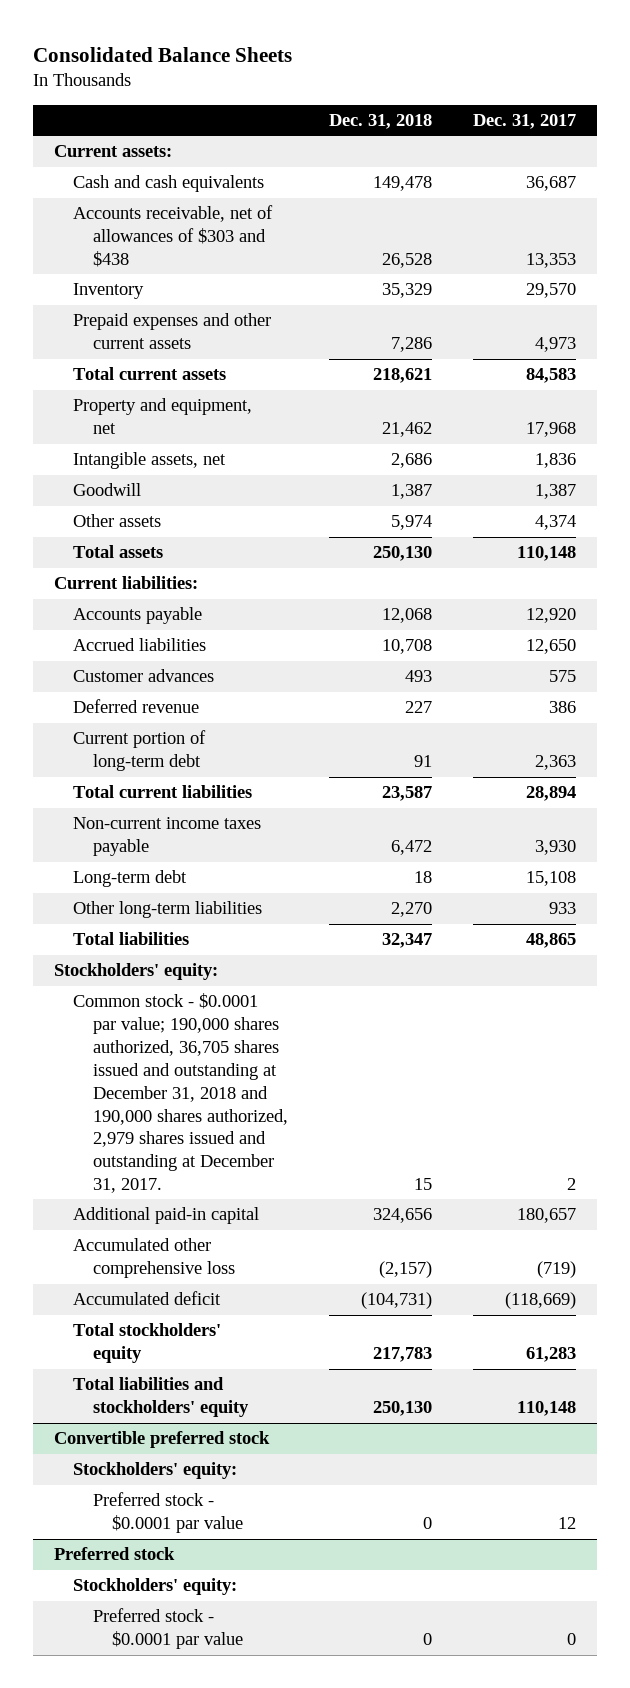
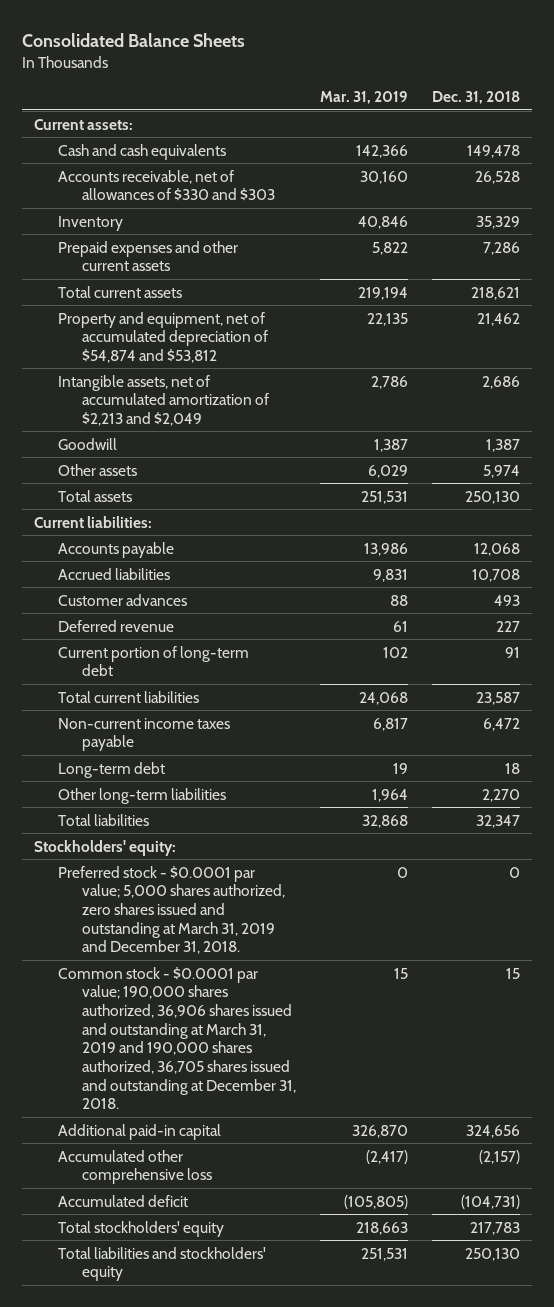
[473,113,577,129] Dec. 31, 2017 -> none
none -> [319,91,408,105] Mar. 31, 2019
[73,205,274,268] Accounts receivable, net of allowances of $303 and $438 -> [58,169,275,202] Accounts receivable, net of allowances of $330 and $303
[73,398,253,435] Property and equipment, net -> [58,311,268,363] Property and equipment, net of accumulated depreciation of $54,874 and $53,812
[73,452,227,470] Intangible assets, net -> [58,374,269,426] Intangible assets, net of accumulated amortization of $2,213 and $2,049
none -> [58,865,285,955] Preferred stock - $0.0001 par value; 5,000 shares authorized, zero shares issued and outstanding at March 31, 2019 and December 31, 2018.
[73,993,288,1194] Common stock - $0.0001 par value; 190,000 shares authorized, 36,705 shares issued and outstanding at December 31, 2018 and 190,000 shares authorized, 2,979 shares issued and outstanding at December 31, 2017. -> [58,966,296,1110] Common stock - $0.0001 par value; 190,000 shares authorized, 36,906 shares issued and outstanding at March 31, 2019 and 190,000 shares authorized, 36,705 shares issued and outstanding at December 31, 2018.
[53,1431,270,1449] Convertible preferred stock -> none
[73,1462,238,1480] Stockholders' equity: -> none
[92,1492,244,1534] Preferred stock - $0.0001 par value -> none
[53,1547,175,1561] Preferred stock -> none
[73,1578,238,1596] Stockholders' equity: -> none
[92,1608,244,1650] Preferred stock - $0.0001 par value -> none

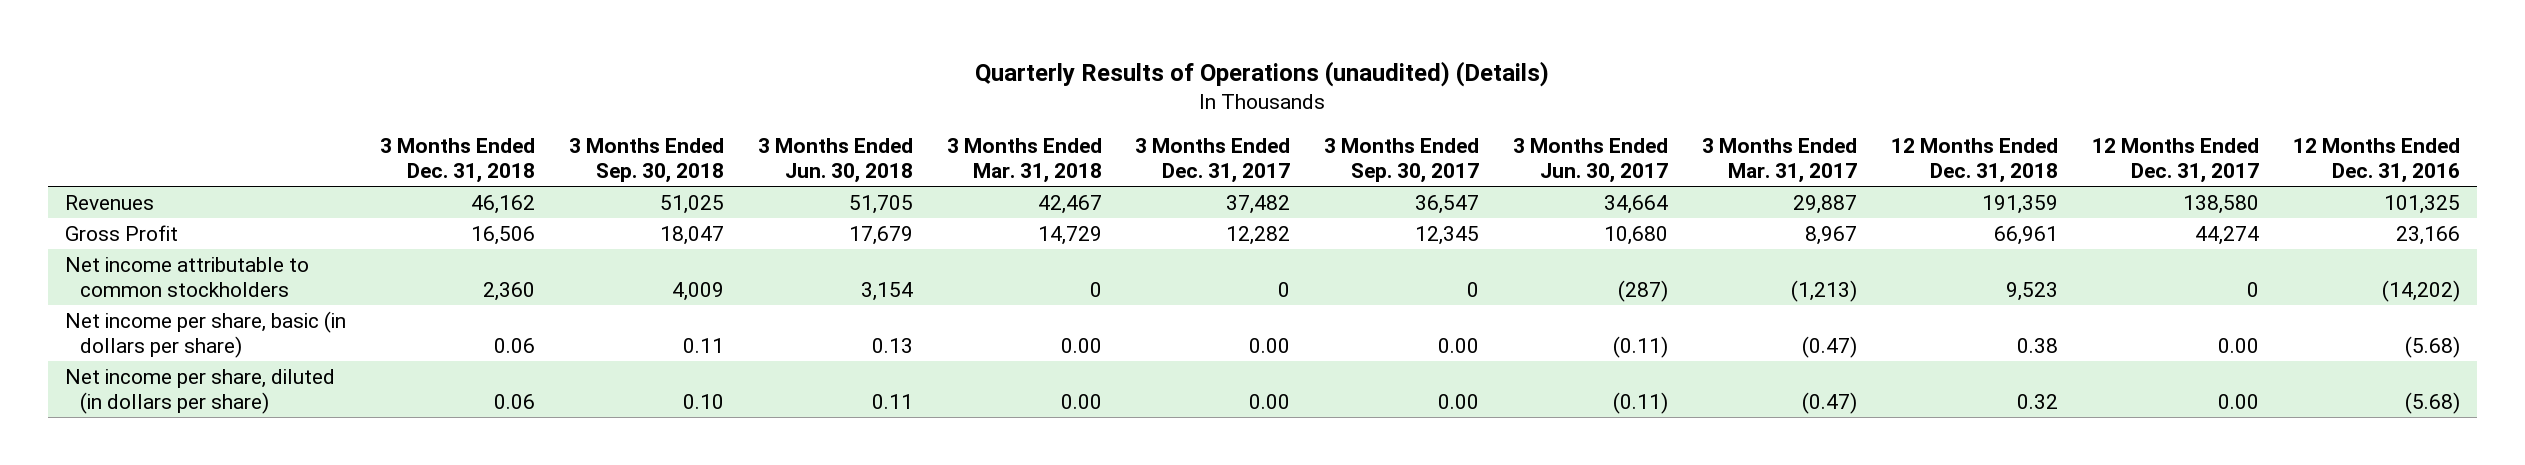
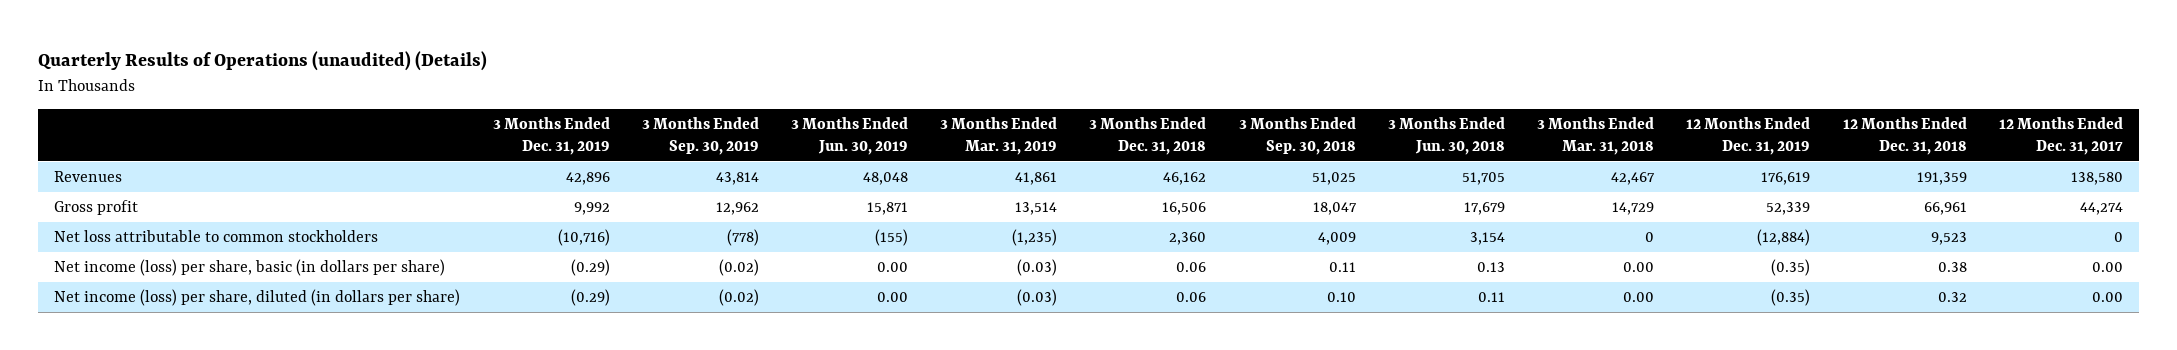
[1135,137,1291,183] 3 Months Ended Dec. 31, 2017 -> none
[1324,137,1480,183] 3 Months Ended Sep. 30, 2017 -> none
[1513,137,1669,183] 3 Months Ended Jun. 30, 2017 -> none
[1702,137,1858,183] 3 Months Ended Mar. 31, 2017 -> none
[2292,137,2460,183] 12 Months Ended Dec. 31, 2016 -> none
none -> [492,116,610,156] 3 Months Ended Dec. 31, 2019
none -> [641,116,759,156] 3 Months Ended Sep. 30, 2019
none -> [791,116,909,156] 3 Months Ended Jun. 30, 2019
none -> [940,116,1058,156] 3 Months Ended Mar. 31, 2019
none -> [1686,116,1811,156] 12 Months Ended Dec. 31, 2019
[65,224,179,241] Gross Profit -> [54,200,139,216] Gross profit
[65,256,310,298] Net income attributable to common stockholders -> [54,230,379,243] Net loss attributable to common stockholders
[65,310,347,359] Net income per share, basic (in dollars per share) -> [54,259,446,277] Net income (loss) per share, basic (in dollars per share)
[65,368,336,415] Net income per share, diluted (in dollars per share) -> [54,289,461,307] Net income (loss) per share, diluted (in dollars per share)

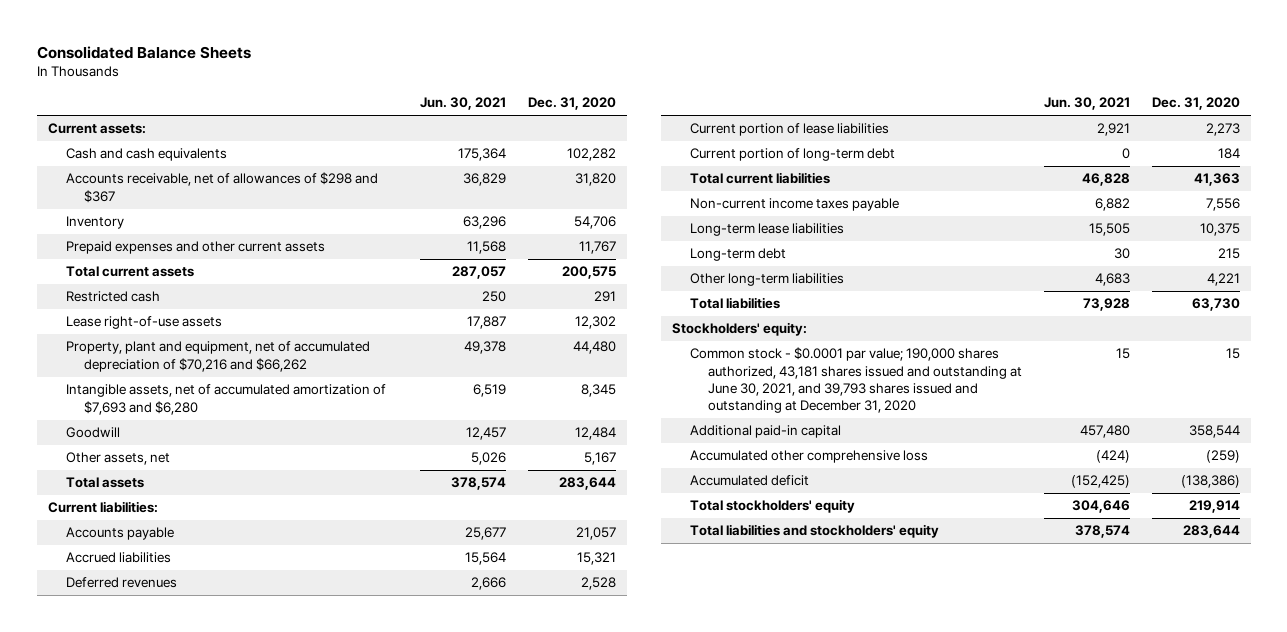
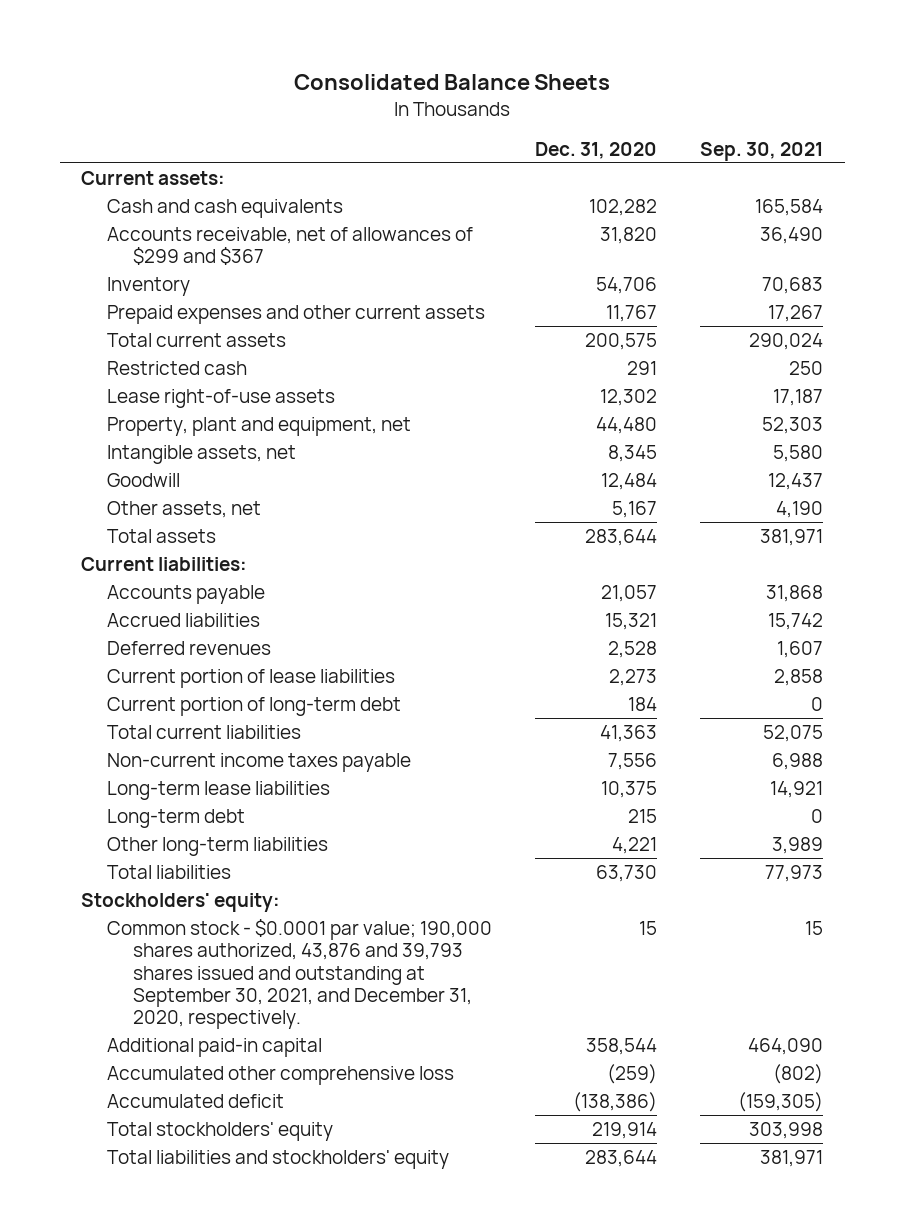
[419,97,506,111] Jun. 30, 2021 -> none
none -> [700,141,824,161] Sep. 30, 2021
[65,172,378,203] Accounts receivable, net of allowances of $298 and $367 -> [107,226,474,266] Accounts receivable, net of allowances of $299 and $367
[65,341,370,372] Property, plant and equipment, net of accumulated depreciation of $70,216 and $66,262 -> [107,416,412,436] Property, plant and equipment, net
[65,384,386,415] Intangible assets, net of accumulated amortization of $7,693 and $6,280 -> [107,444,297,464] Intangible assets, net
[689,347,1022,414] Common stock - $0.0001 par value; 190,000 shares authorized, 43,181 shares issued and outstanding at June 30, 2021, and 39,793 shares issued and outstanding at December 31, 2020 -> [107,918,493,1030] Common stock - $0.0001 par value; 190,000 shares authorized, 43,876 and 39,793 shares issued and outstanding at September 30, 2021, and December 31, 2020, respectively.

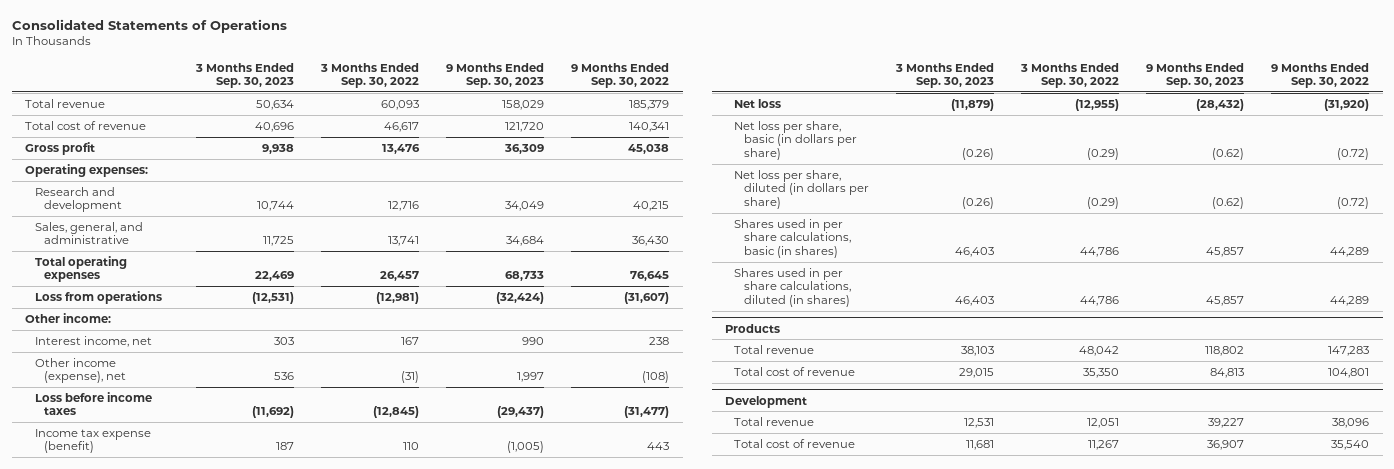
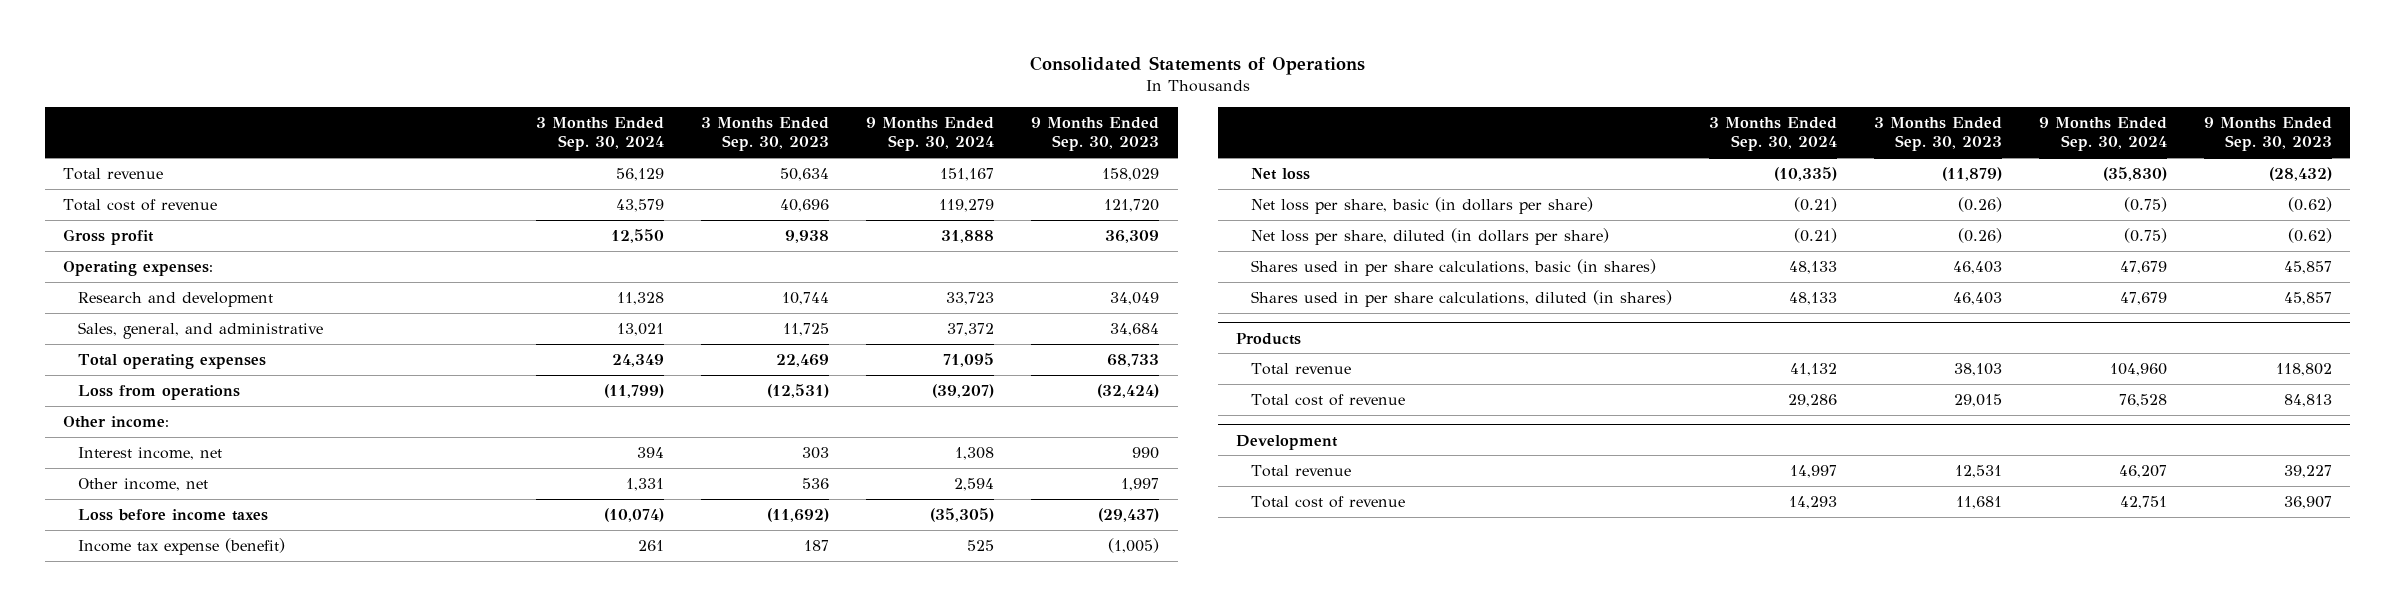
[320,62,420,89] 3 Months Ended Sep. 30, 2022 -> none
[571,62,670,89] 9 Months Ended Sep. 30, 2022 -> none
none -> [536,116,665,152] 3 Months Ended Sep. 30, 2024
none -> [866,116,995,152] 9 Months Ended Sep. 30, 2024
[34,357,126,384] Other income (expense), net -> [78,477,209,491] Other income, net

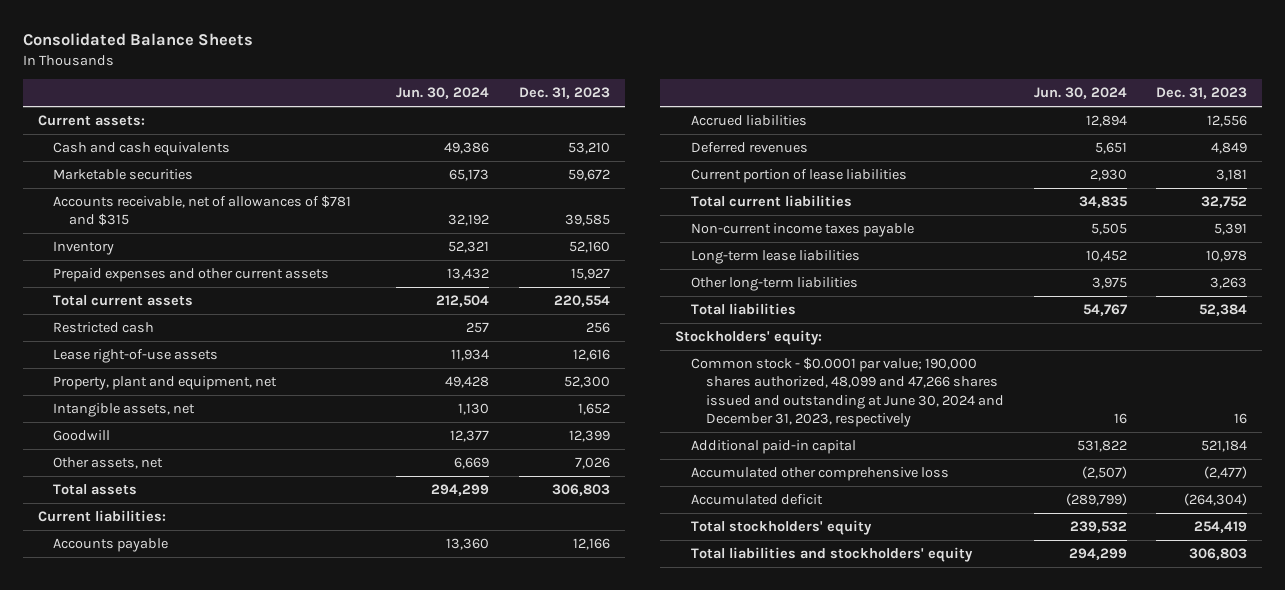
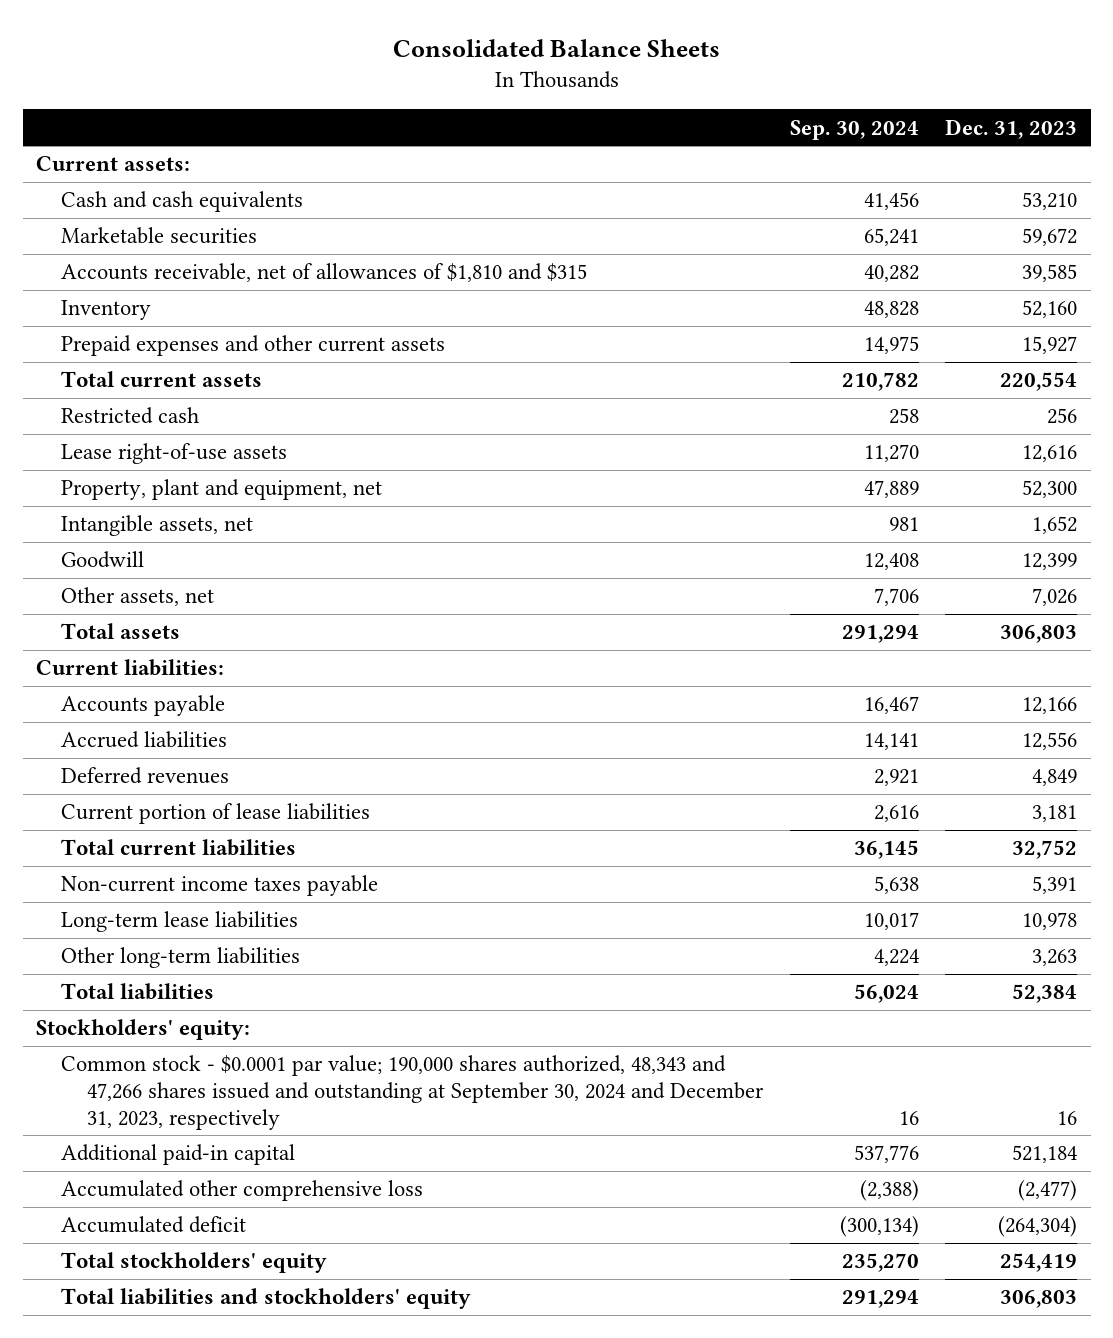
[396,86,490,99] Jun. 30, 2024 -> none
none -> [789,119,919,140] Sep. 30, 2024
[53,195,352,227] Accounts receivable, net of allowances of $781 and $315 -> [61,263,588,283] Accounts receivable, net of allowances of $1,810 and $315
[690,357,1005,428] Common stock - $0.0001 par value; 190,000 shares authorized, 48,099 and 47,266 shares issued and outstanding at June 30, 2024 and December 31, 2023, respectively -> [61,1055,764,1130] Common stock - $0.0001 par value; 190,000 shares authorized, 48,343 and 47,266 shares issued and outstanding at September 30, 2024 and December 31, 2023, respectively

